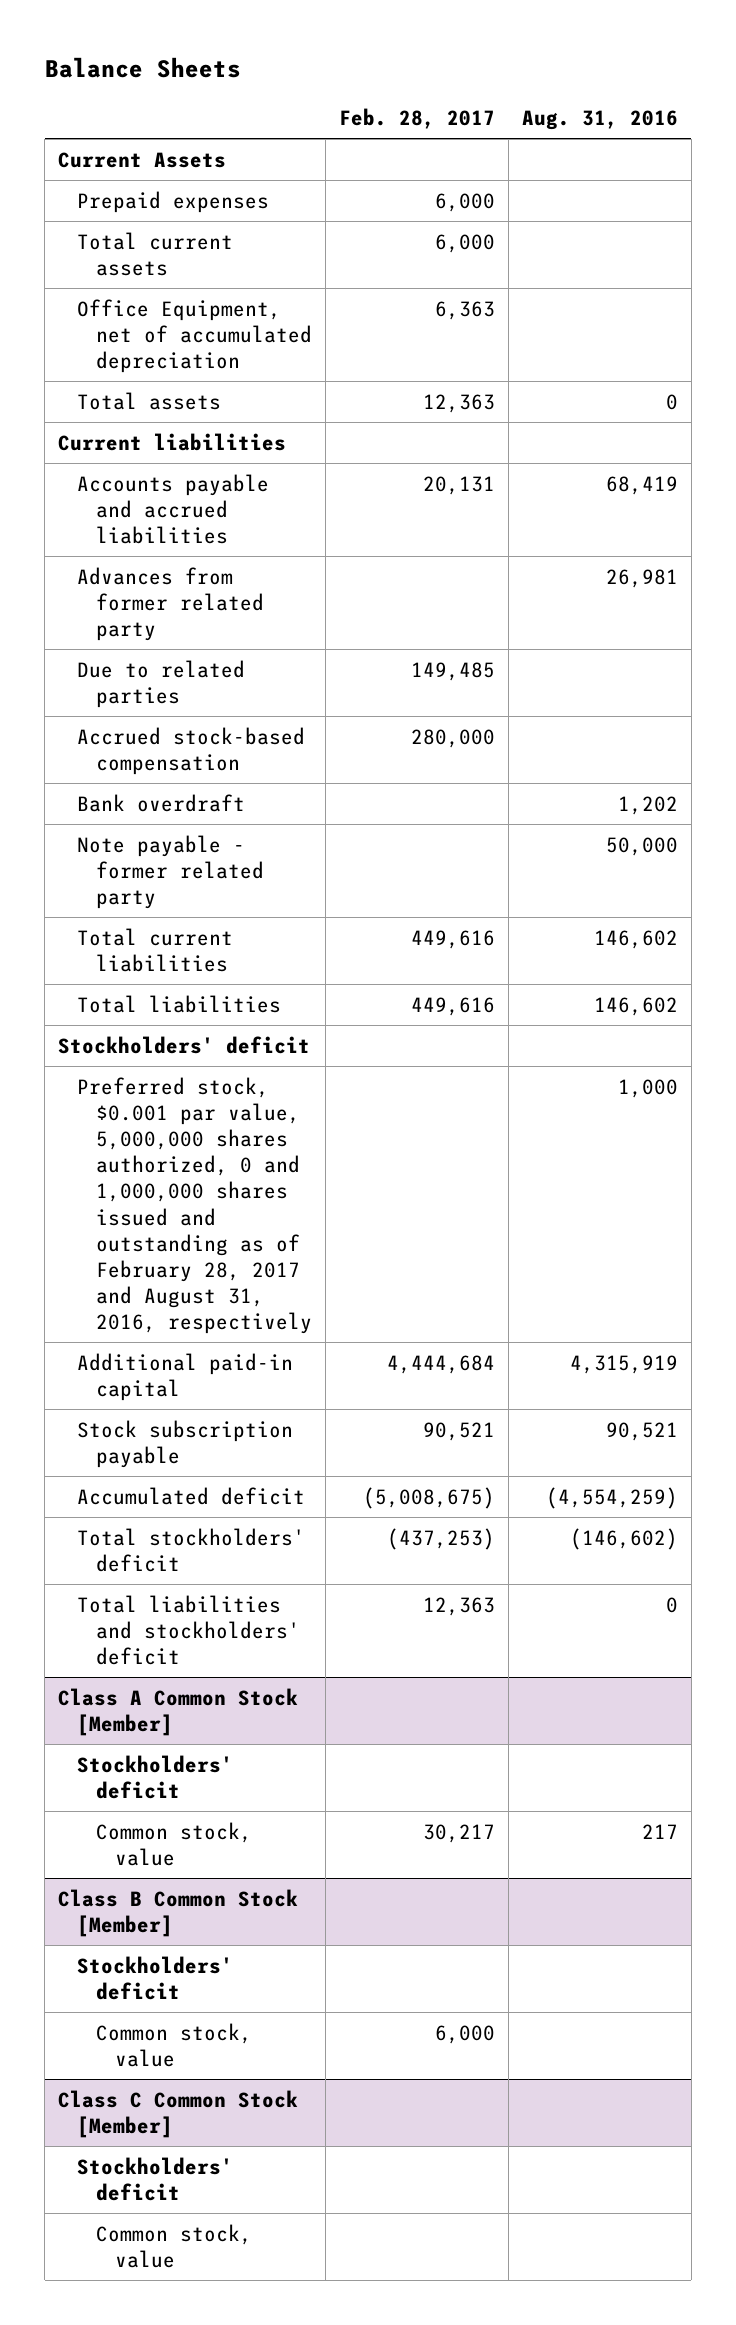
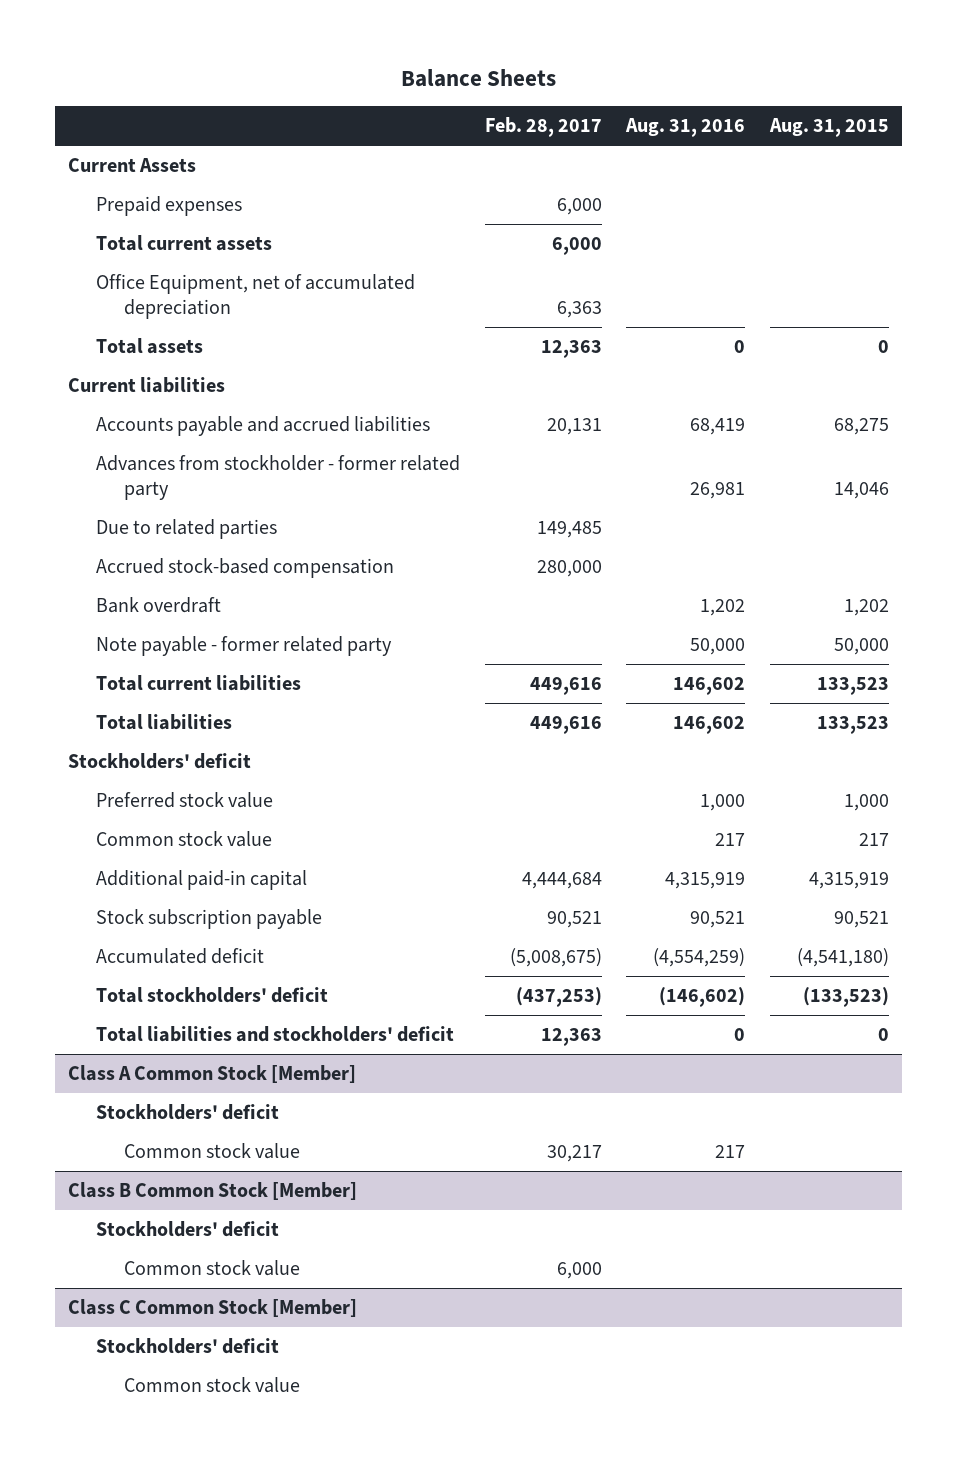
none -> [769,118,890,138] Aug. 31, 2015
[77,566,265,641] Advances from former related party -> [95,455,460,501] Advances from stockholder - former related party
[77,1076,313,1335] Preferred stock, $0.001 par value, 5,000,000 shares authorized, 0 and 1,000,000 shares issued and outstanding as of February 28, 2017 and August 31, 2016, respectively -> [95,792,273,809] Preferred stock value
none -> [95,831,272,848] Common stock value
[96,1821,253,1866] Common stock, value -> [123,1143,300,1160] Common stock value
[96,2022,253,2067] Common stock, value -> [123,1260,300,1277] Common stock value
[96,2223,253,2268] Common stock, value -> [123,1377,300,1394] Common stock value

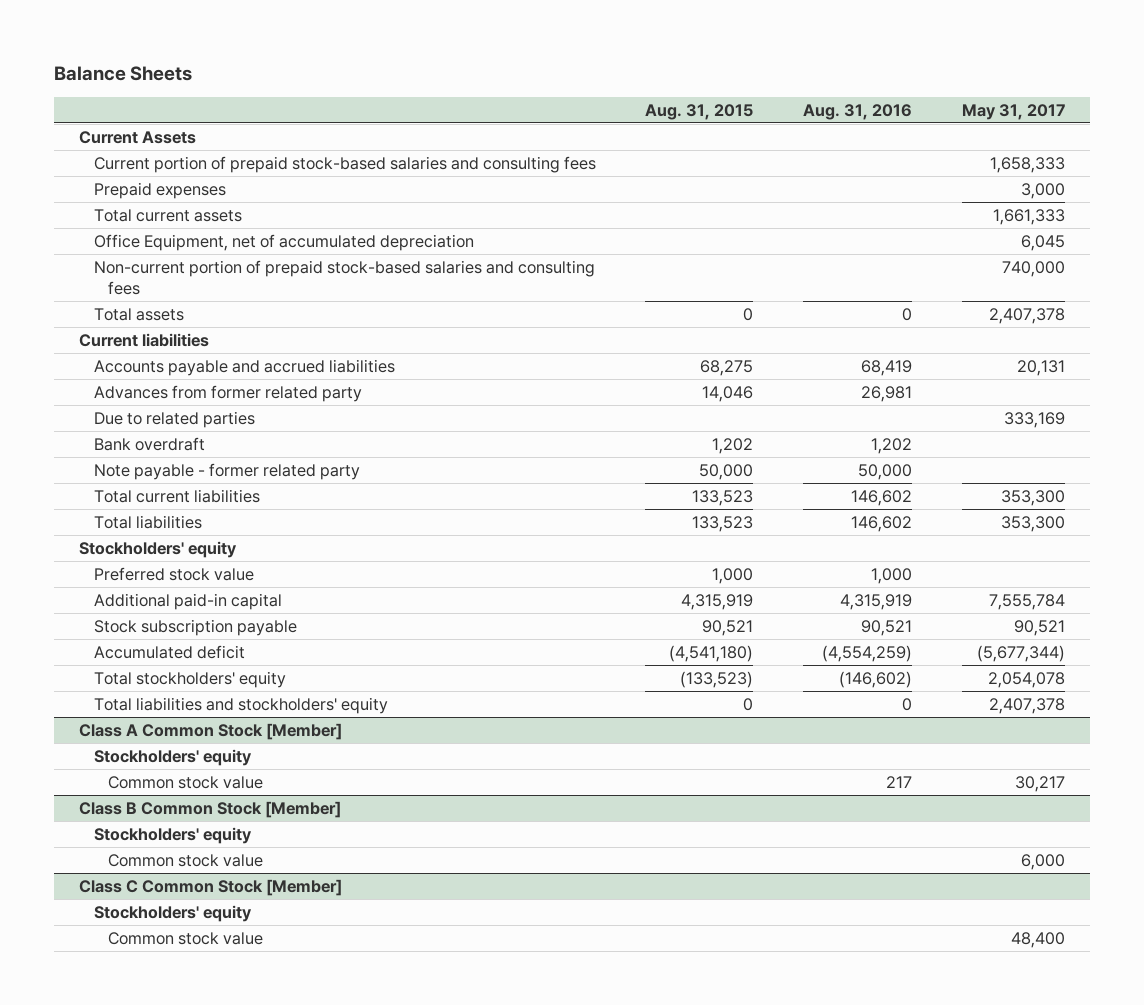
[484,117,602,138] Feb. 28, 2017 -> none
none -> [962,103,1066,120] May 31, 2017
none -> [93,155,596,173] Current portion of prepaid stock-based salaries and consulting fees
none -> [93,259,595,295] Non-current portion of prepaid stock-based salaries and consulting fees
[95,455,460,501] Advances from stockholder - former related party -> [93,384,362,402] Advances from former related party
[95,558,394,579] Accrued stock-based compensation -> none
[67,753,251,770] Stockholders' deficit -> [79,540,238,558] Stockholders' equity
[95,831,272,848] Common stock value -> none
[95,987,328,1004] Total stockholders' deficit -> [93,670,286,688] Total stockholders' equity
[95,1026,454,1043] Total liabilities and stockholders' deficit -> [93,696,388,714] Total liabilities and stockholders' equity
[95,1104,279,1121] Stockholders' deficit -> [93,748,252,766] Stockholders' equity
[95,1221,279,1238] Stockholders' deficit -> [93,826,252,844] Stockholders' equity
[95,1338,279,1355] Stockholders' deficit -> [93,904,252,922] Stockholders' equity

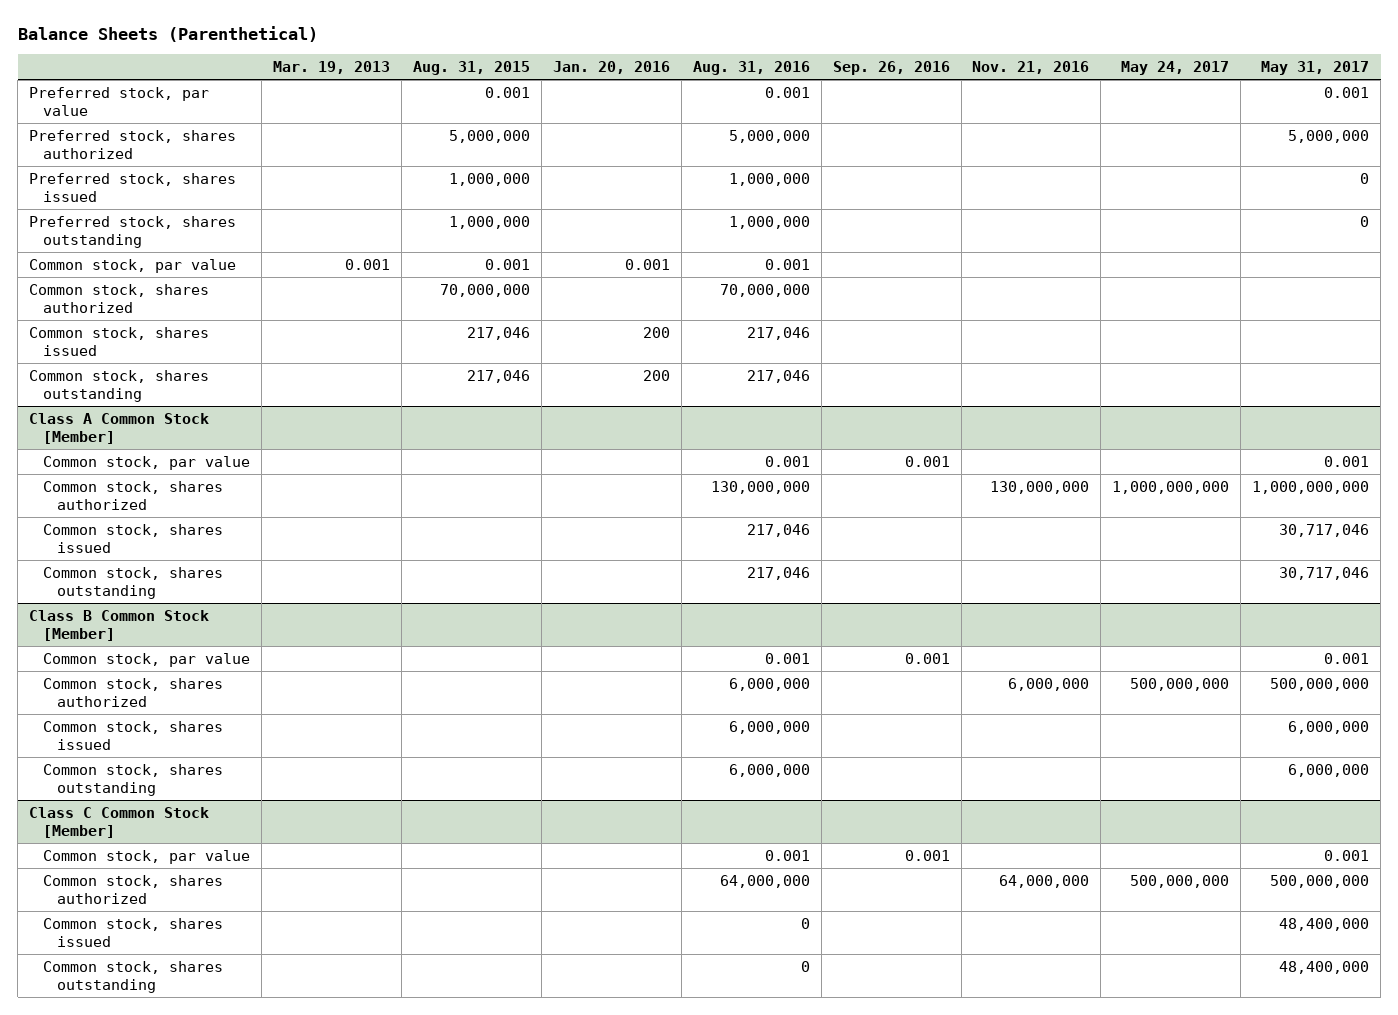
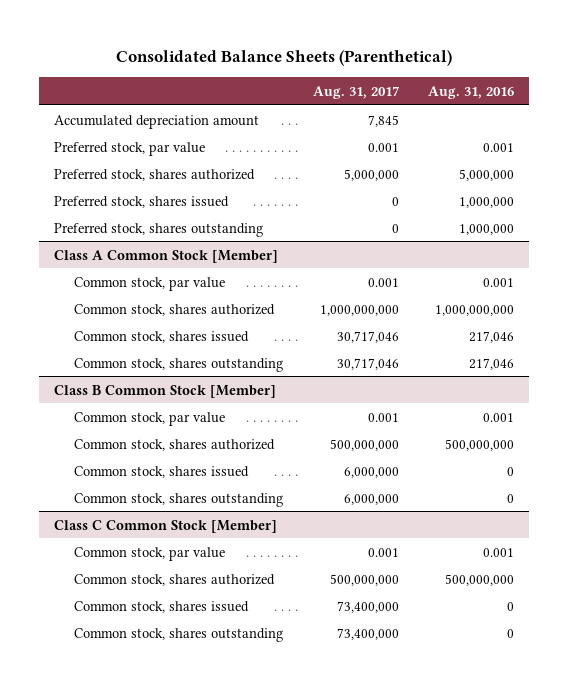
[17,25,318,42] Balance Sheets (Parenthetical) -> [116,50,453,67] Consolidated Balance Sheets (Parenthetical)
[273,61,391,75] Mar. 19, 2013 -> none
[412,61,530,76] Aug. 31, 2015 -> none
[552,61,670,75] Jan. 20, 2016 -> none
[832,61,950,76] Sep. 26, 2016 -> none
[972,61,1090,75] Nov. 21, 2016 -> none
[1121,61,1230,76] May 24, 2017 -> none
[1261,61,1370,76] May 31, 2017 -> none
none -> [312,85,399,99] Aug. 31, 2017
none -> [54,114,260,129] Accumulated depreciation amount
[28,258,236,273] Common stock, par value -> none
[28,283,209,314] Common stock, shares authorized -> none
[28,326,209,357] Common stock, shares issued -> none
[28,369,209,403] Common stock, shares outstanding -> none
[710,480,810,494] 130,000,000 -> [435,304,515,316] 1,000,000,000
[728,677,810,691] 6,000,000 -> [445,438,515,451] 500,000,000
[728,720,810,734] 6,000,000 -> [507,466,515,476] 0
[728,763,810,777] 6,000,000 -> [507,493,515,503] 0
[719,874,810,888] 64,000,000 -> [445,573,515,586] 500,000,000

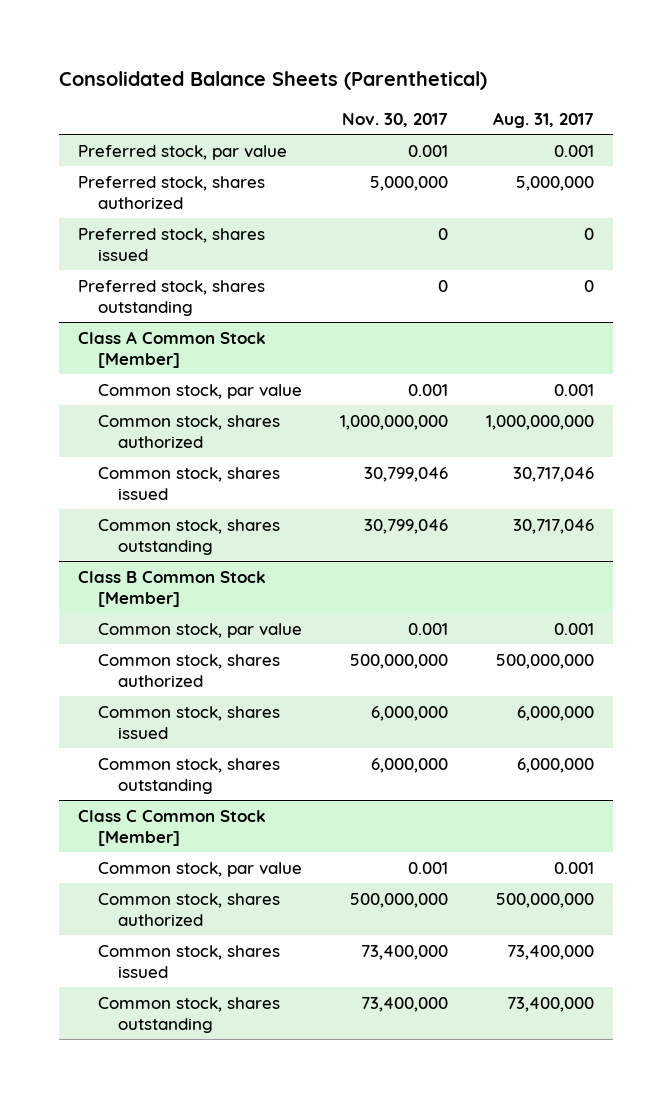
[428,85,515,99] Aug. 31, 2016 -> none
none -> [342,112,449,127] Nov. 30, 2017
[54,114,260,129] Accumulated depreciation amount -> none

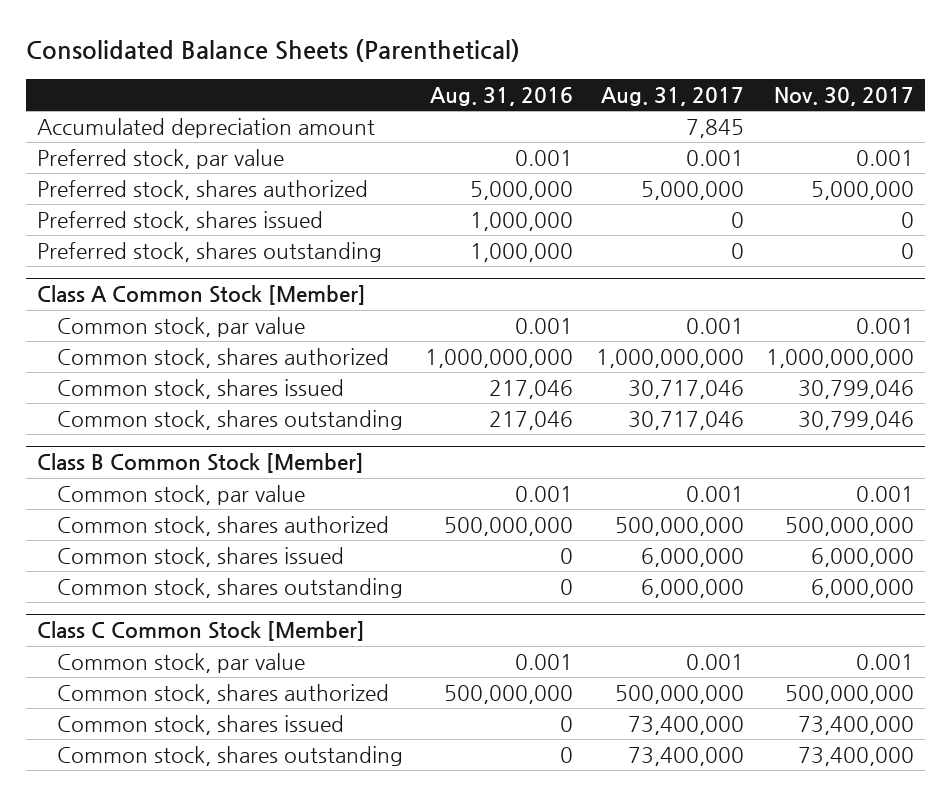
none -> [430,86,574,106] Aug. 31, 2016
none -> [37,117,376,138] Accumulated depreciation amount

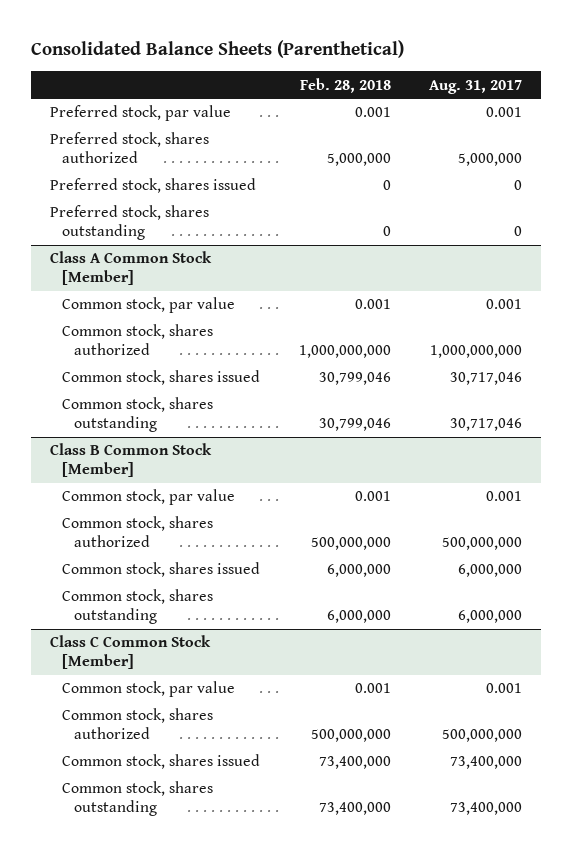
[430,86,574,106] Aug. 31, 2016 -> none
[773,86,914,106] Nov. 30, 2017 -> none
none -> [299,77,391,93] Feb. 28, 2018
[37,117,376,138] Accumulated depreciation amount -> none

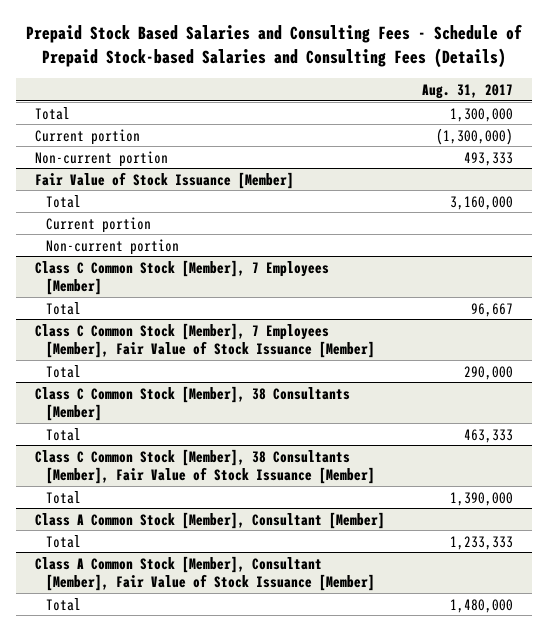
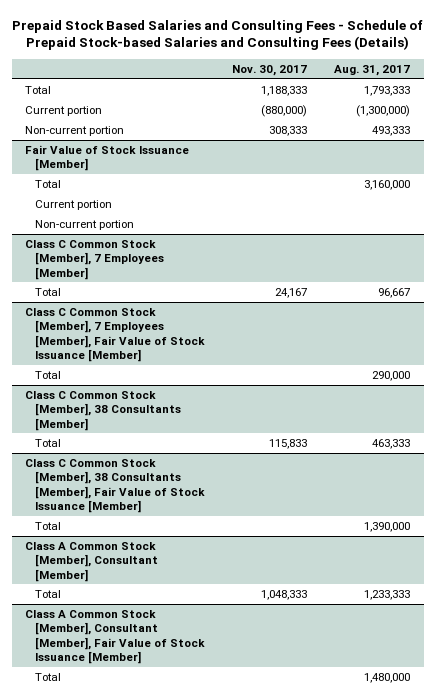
none -> [232,64,308,76] Nov. 30, 2017
[450,107,514,122] 1,300,000 -> [364,85,411,96] 1,793,333

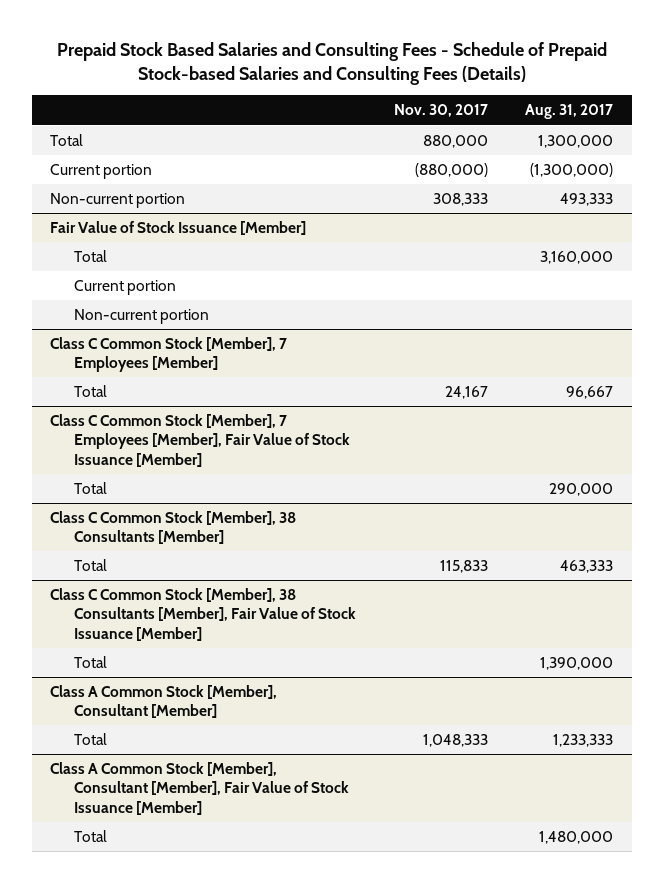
[261,85,308,96] 1,188,333 -> [422,135,488,149] 880,000
[364,85,411,96] 1,793,333 -> [538,135,614,149] 1,300,000

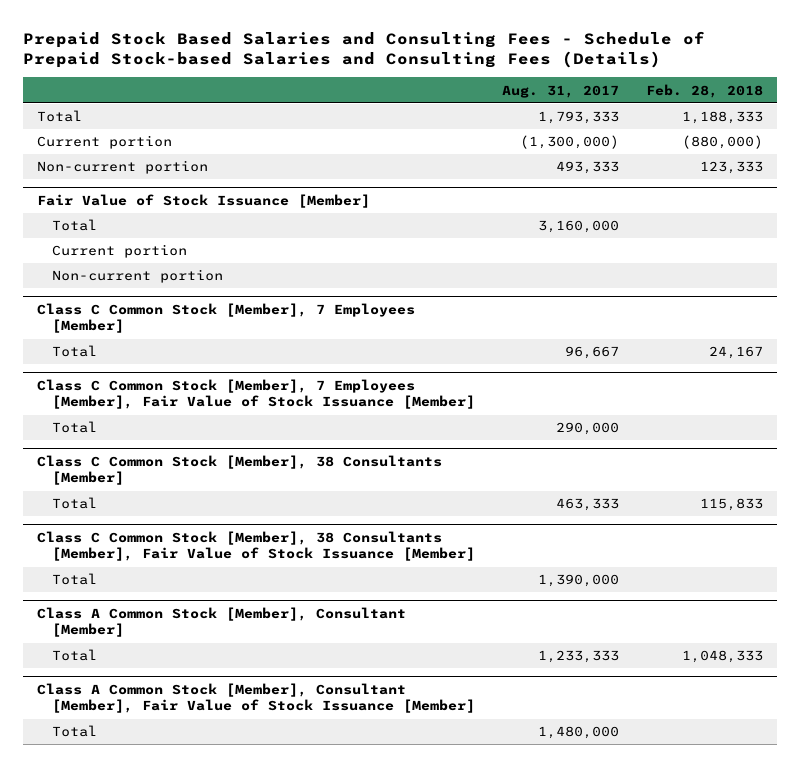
[393,104,488,118] Nov. 30, 2017 -> none
none -> [646,83,764,98] Feb. 28, 2018
[538,135,614,149] 1,300,000 -> [538,111,620,125] 1,793,333

